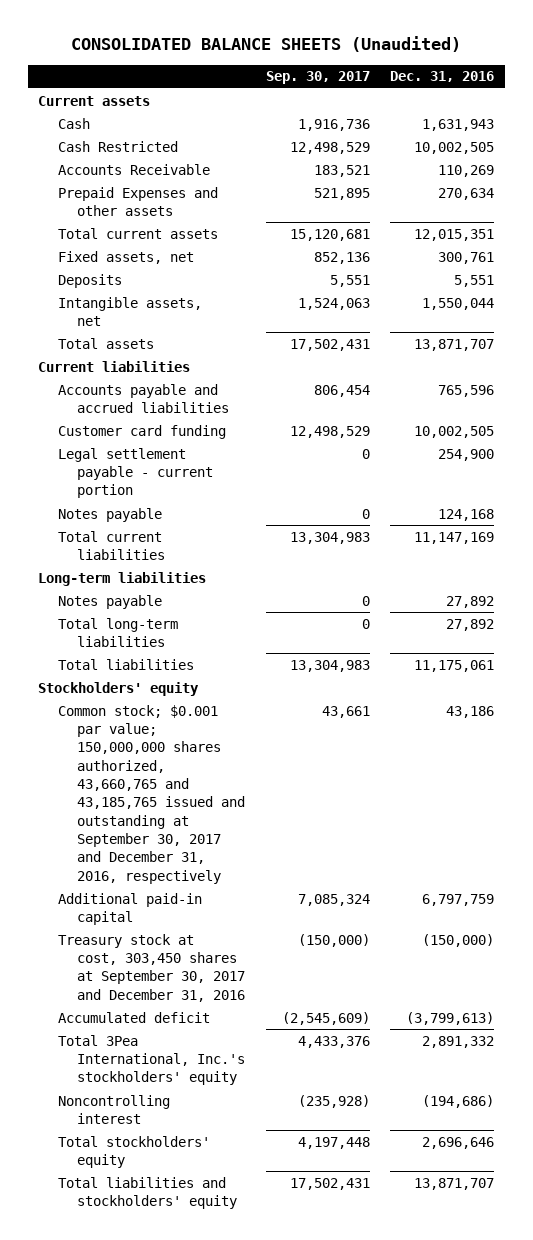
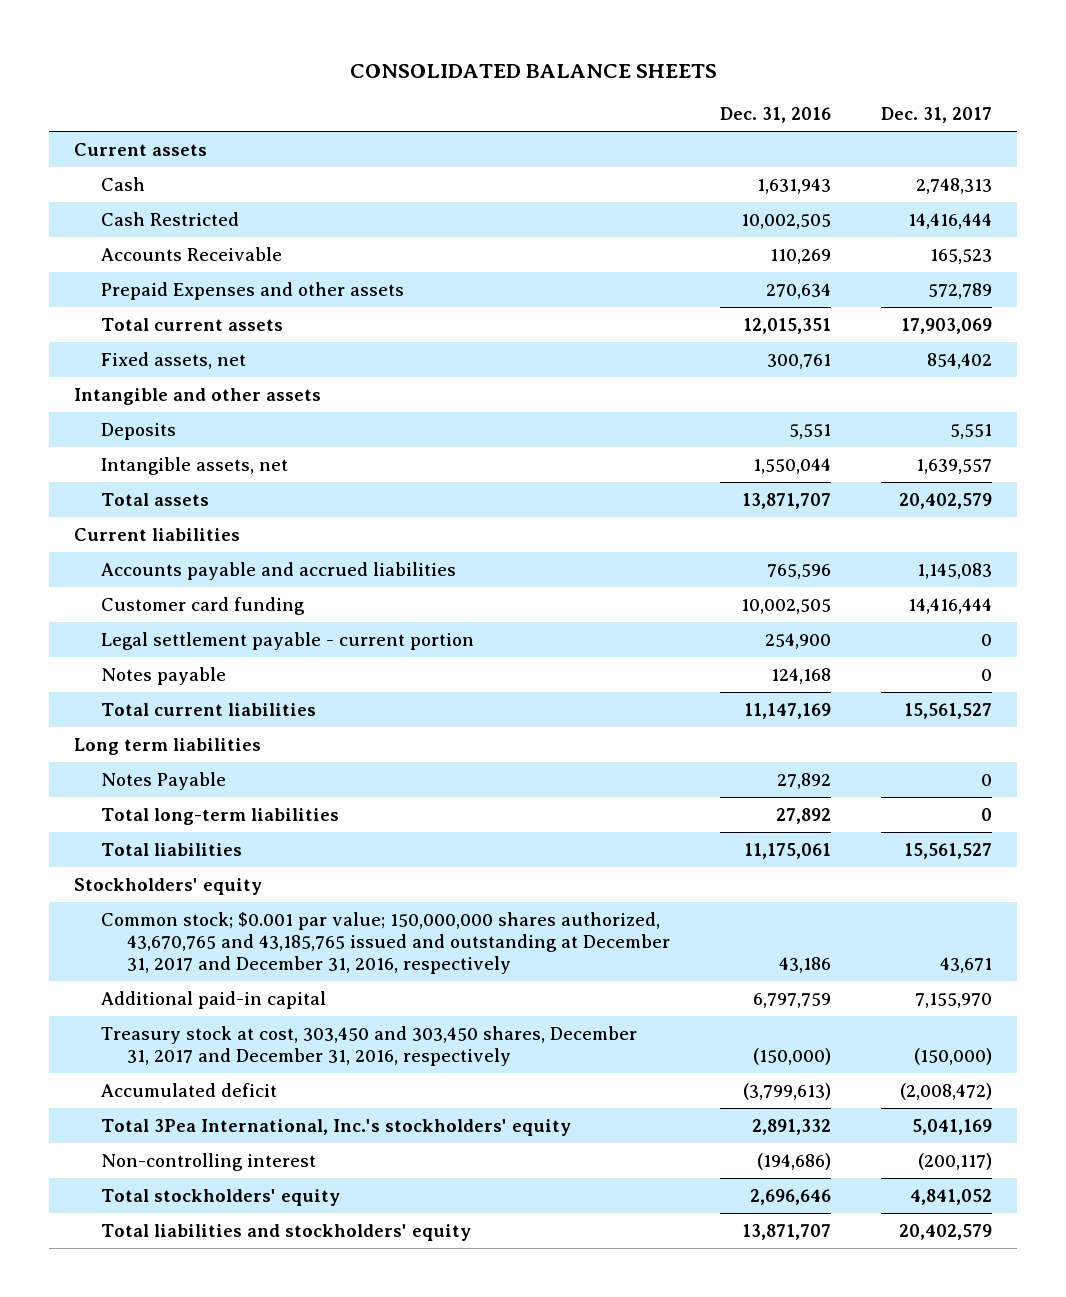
[71,36,462,53] CONSOLIDATED BALANCE SHEETS (Unaudited) -> [350,63,718,78] CONSOLIDATED BALANCE SHEETS
[265,71,370,85] Sep. 30, 2017 -> none
none -> [881,107,993,124] Dec. 31, 2017
none -> [74,387,322,405] Intangible and other assets
[38,571,207,586] Long-term liabilities -> [74,737,262,755] Long term liabilities
[57,594,162,609] Notes payable -> [100,771,226,790] Notes Payable
[57,704,246,884] Common stock; $0.001 par value; 150,000,000 shares authorized, 43,660,765 and 43,185,765 issued and outstanding at September 30, 2017 and December 31, 2016, respectively -> [100,911,671,974] Common stock; $0.001 par value; 150,000,000 shares authorized, 43,670,765 and 43,185,765 issued and outstanding at December 31, 2017 and December 31, 2016, respectively
[57,933,246,1002] Treasury stock at cost, 303,450 shares at September 30, 2017 and December 31, 2016 -> [100,1025,637,1066] Treasury stock at cost, 303,450 and 303,450 shares, December 31, 2017 and December 31, 2016, respectively
[57,1094,170,1125] Noncontrolling interest -> [100,1152,316,1171] Non-controlling interest

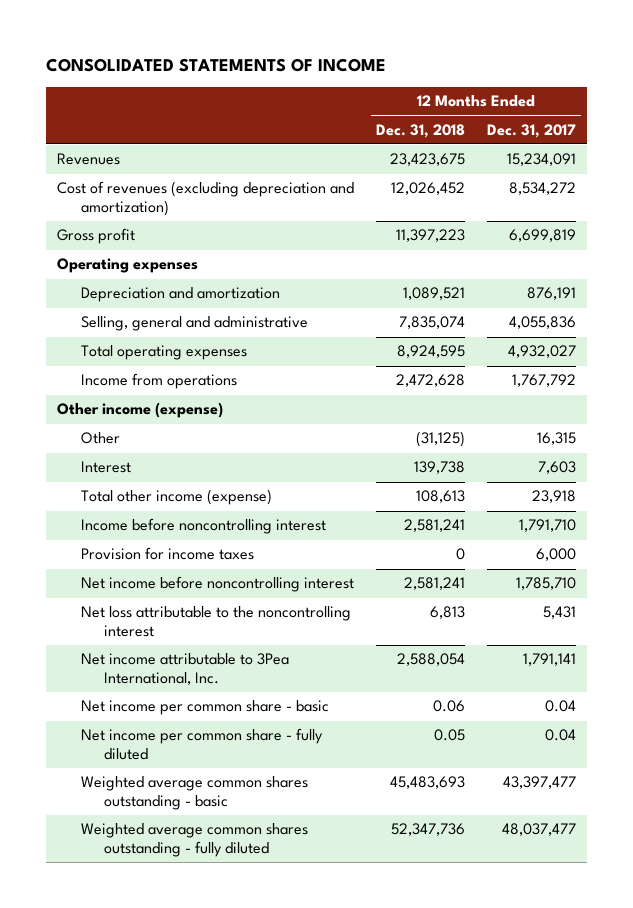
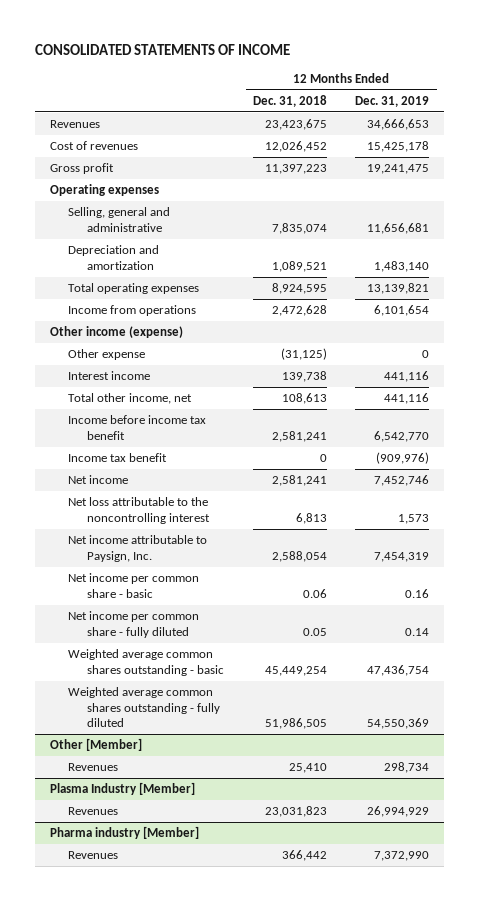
[486,123,576,138] Dec. 31, 2017 -> none
none -> [355,95,430,107] Dec. 31, 2019
[57,181,355,216] Cost of revenues (excluding depreciation and amortization) -> [49,141,138,151] Cost of revenues
[80,287,280,303] Depreciation and amortization -> [68,245,160,270] Depreciation and amortization
[80,432,120,445] Other -> [68,349,146,361] Other expense
[80,461,131,474] Interest -> [68,371,151,381] Interest income
[80,489,272,506] Total other income (expense) -> [68,393,193,405] Total other income, net
[80,518,326,535] Income before noncontrolling interest -> [68,415,207,440] Income before income tax benefit
[80,547,254,561] Provision for income taxes -> [68,453,168,463] Income tax benefit
[80,576,354,593] Net income before noncontrolling interest -> [68,475,129,485] Net income
[80,653,289,685] Net income attributable to 3Pea International, Inc. -> [68,535,208,562] Net income attributable to Paysign, Inc.
[390,776,466,790] 45,483,693 -> [264,665,327,676] 45,449,254
[391,823,466,837] 52,347,736 -> [264,718,327,730] 51,986,505
none -> [49,738,142,752] Other [Member]
none -> [68,763,119,772] Revenues
none -> [49,782,195,796] Plasma Industry [Member]
none -> [68,807,119,816] Revenues
none -> [49,826,199,840] Pharma industry [Member]
none -> [68,851,119,860] Revenues

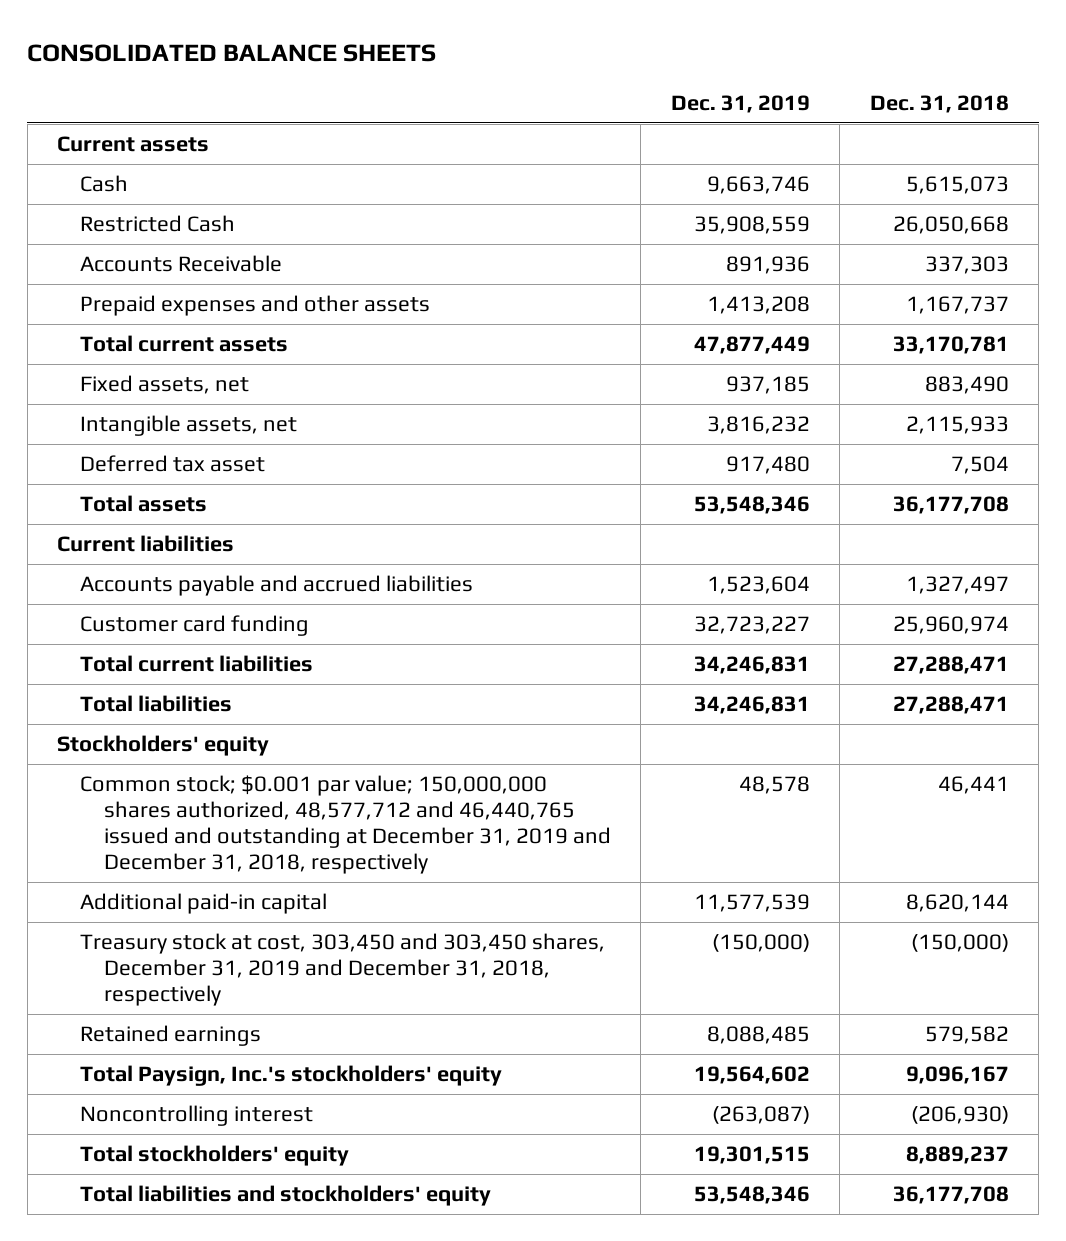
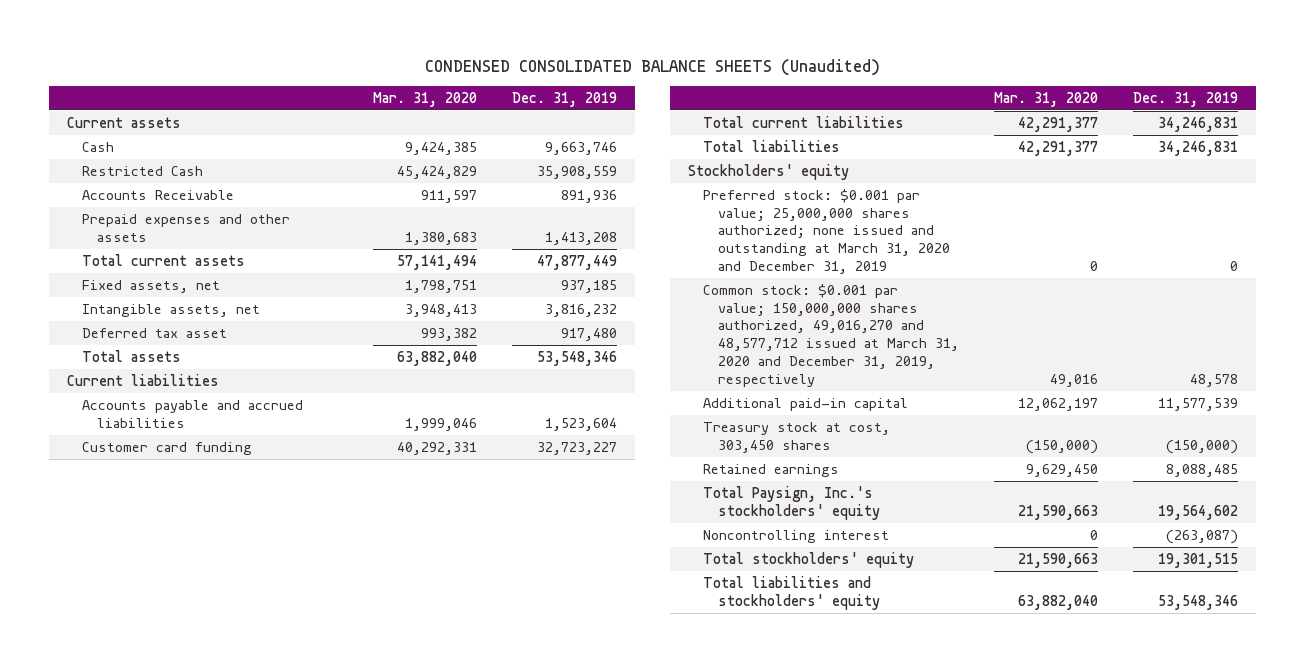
[27,44,437,63] CONSOLIDATED BALANCE SHEETS -> [424,58,880,76] CONDENSED CONSOLIDATED BALANCE SHEETS (Unaudited)
[869,94,1009,113] Dec. 31, 2018 -> none
none -> [372,91,477,107] Mar. 31, 2020
none -> [702,188,950,274] Preferred stock: $0.001 par value; 25,000,000 shares authorized; none issued and outstanding at March 31, 2020 and December 31, 2019
[80,774,611,875] Common stock; $0.001 par value; 150,000,000 shares authorized, 48,577,712 and 46,440,765 issued and outstanding at December 31, 2019 and December 31, 2018, respectively -> [702,283,959,387] Common stock: $0.001 par value; 150,000,000 shares authorized, 49,016,270 and 48,577,712 issued at March 31, 2020 and December 31, 2019, respectively
[80,932,606,1007] Treasury stock at cost, 303,450 and 303,450 shares, December 31, 2019 and December 31, 2018, respectively -> [702,421,890,453] Treasury stock at cost, 303,450 shares

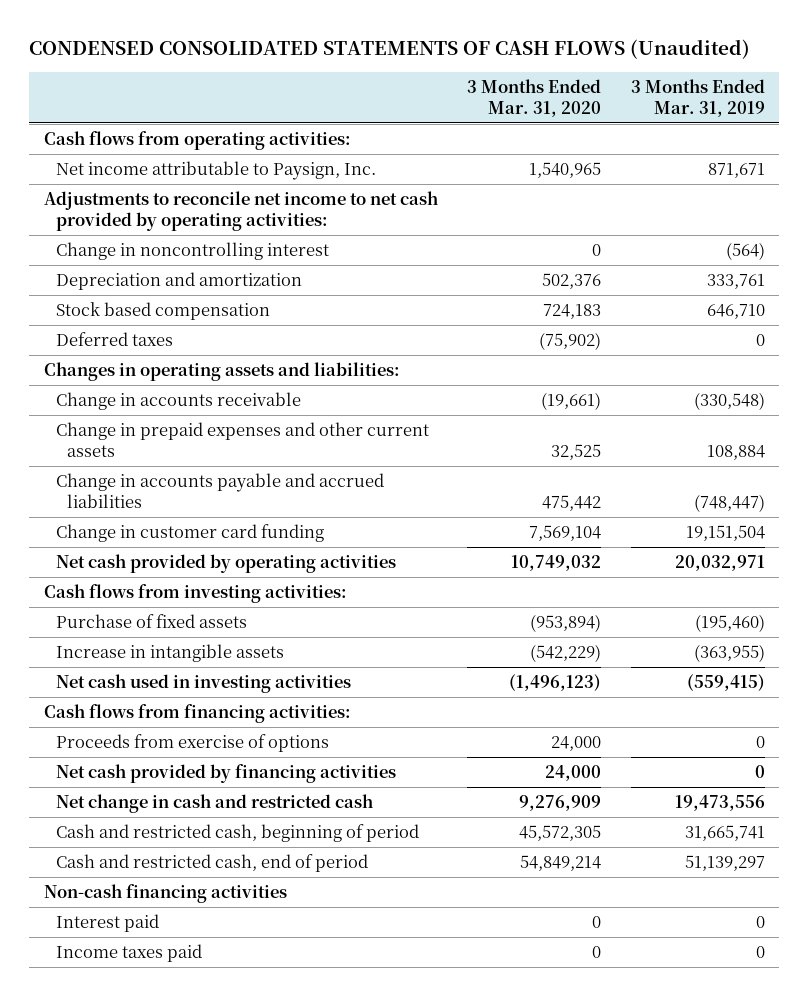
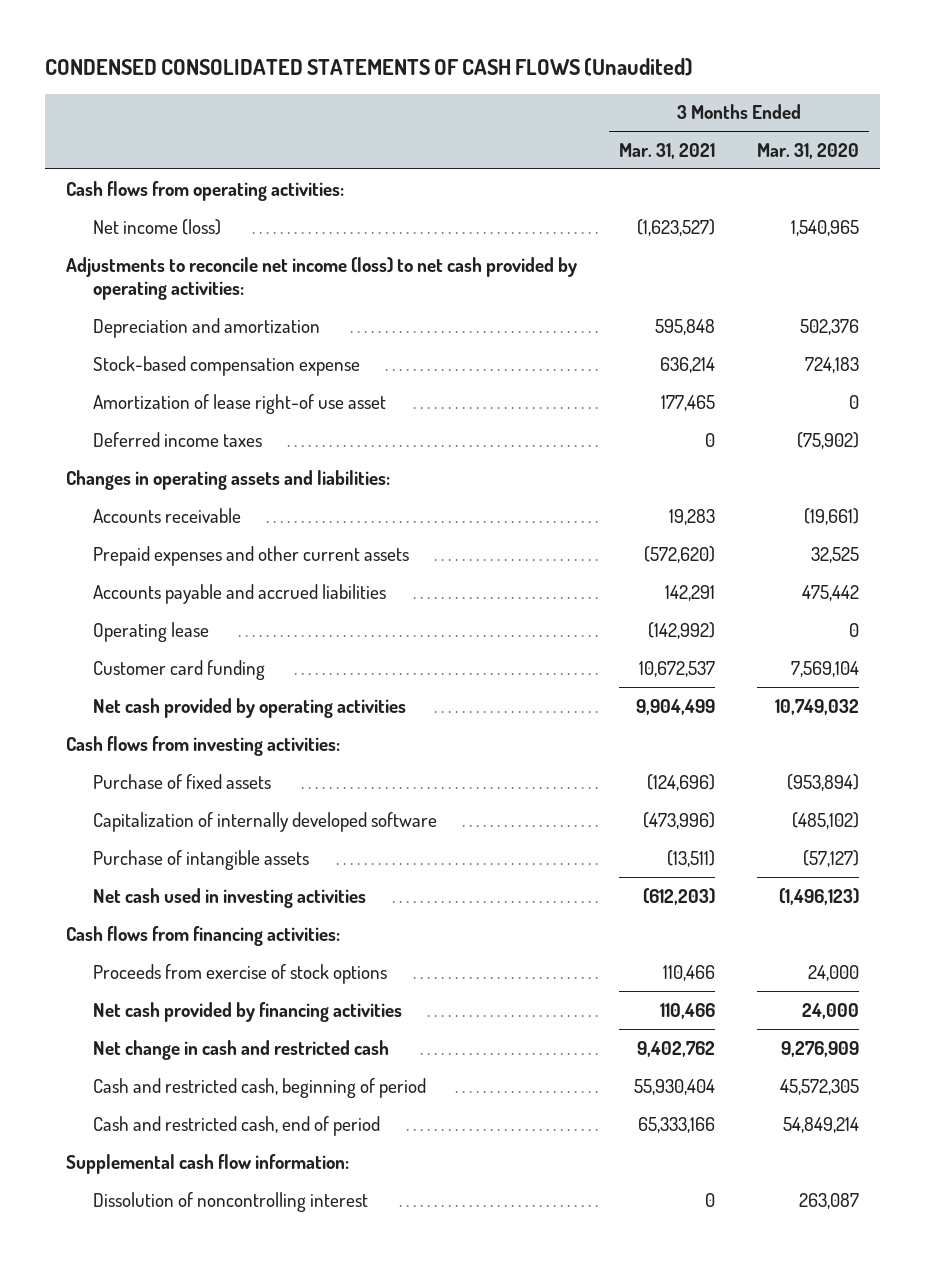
[630,78,765,117] 3 Months Ended Mar. 31, 2019 -> none
none -> [618,142,715,159] Mar. 31, 2021
[55,242,329,261] Change in noncontrolling interest -> none
[55,161,376,181] Net income attributable to Paysign, Inc. -> [92,218,221,235] Net income (loss)
[43,191,438,231] Adjustments to reconcile net income to net cash provided by operating activities: -> [66,256,578,300] Adjustments to reconcile net income (loss) to net cash provided by operating activities:
[55,302,270,321] Stock based compensation -> [92,355,360,376] Stock-based compensation expense
none -> [92,393,386,414] Amortization of lease right-of use asset
[55,332,173,347] Deferred taxes -> [92,431,262,447] Deferred income taxes
[55,392,301,411] Change in accounts receivable -> [92,507,241,523] Accounts receivable
[55,422,429,457] Change in prepaid expenses and other current assets -> [92,545,409,566] Prepaid expenses and other current assets
[55,473,384,508] Change in accounts payable and accrued liabilities -> [92,583,386,604] Accounts payable and accrued liabilities
none -> [92,621,209,642] Operating lease
[55,524,324,543] Change in customer card funding -> [92,659,265,680] Customer card funding
none -> [92,811,437,832] Capitalization of internally developed software
[55,644,284,663] Increase in intangible assets -> [92,849,309,870] Purchase of intangible assets
[530,644,602,663] (542,229) -> [802,849,859,867] (57,127)
[55,734,329,753] Proceeds from exercise of options -> [92,963,387,984] Proceeds from exercise of stock options
[43,884,287,904] Non-cash financing activities -> none
[55,914,159,933] Interest paid -> none
[55,944,202,963] Income taxes paid -> none
none -> [66,1153,350,1174] Supplemental cash flow information:
none -> [92,1191,368,1212] Dissolution of noncontrolling interest

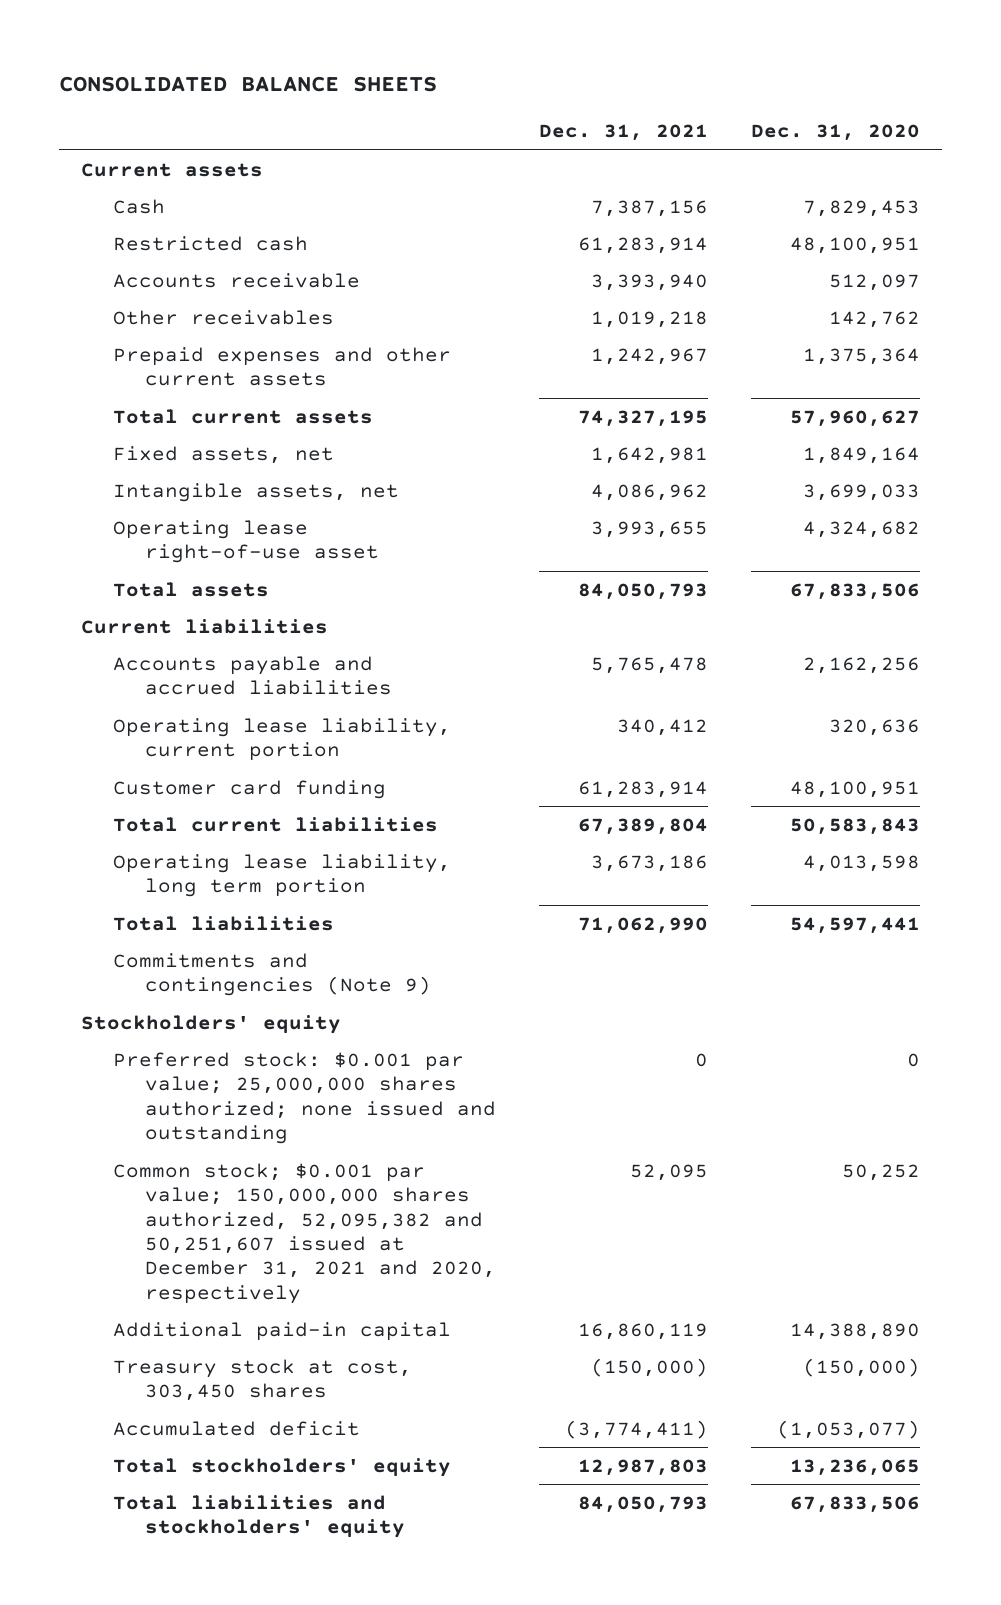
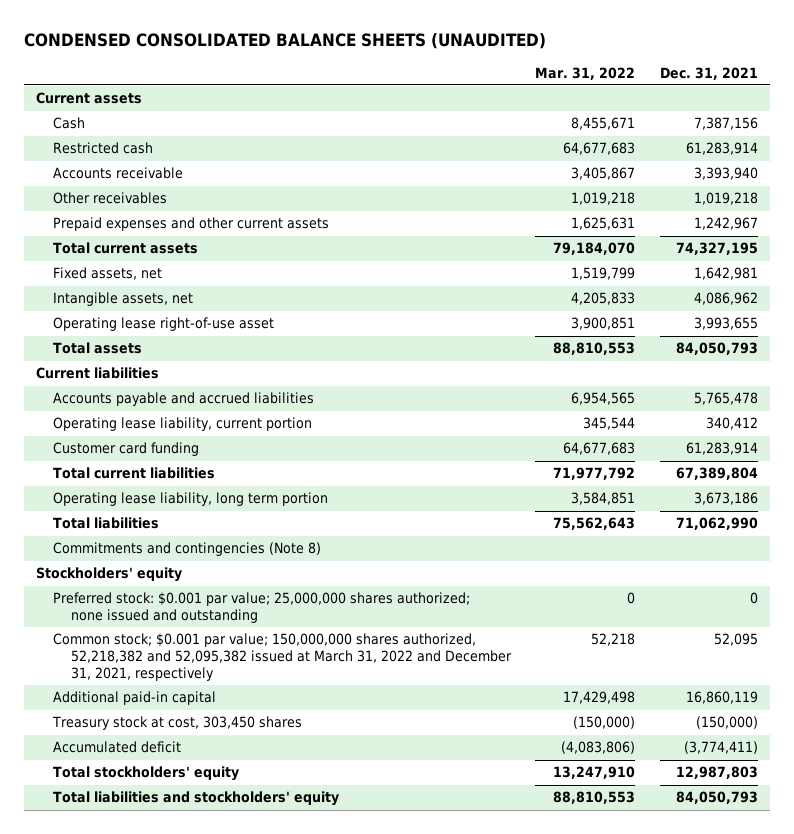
[58,76,437,93] CONSOLIDATED BALANCE SHEETS -> [23,32,546,49] CONDENSED CONSOLIDATED BALANCE SHEETS (UNAUDITED)
[751,124,921,142] Dec. 31, 2020 -> none
none -> [535,66,636,80] Mar. 31, 2022
[112,952,431,997] Commitments and contingencies (Note 9) -> [53,542,322,557] Commitments and contingencies (Note 8)
[112,1162,496,1304] Common stock; $0.001 par value; 150,000,000 shares authorized, 52,095,382 and 50,251,607 issued at December 31, 2021 and 2020, respectively -> [53,633,512,681] Common stock; $0.001 par value; 150,000,000 shares authorized, 52,218,382 and 52,095,382 issued at March 31, 2022 and December 31, 2021, respectively

